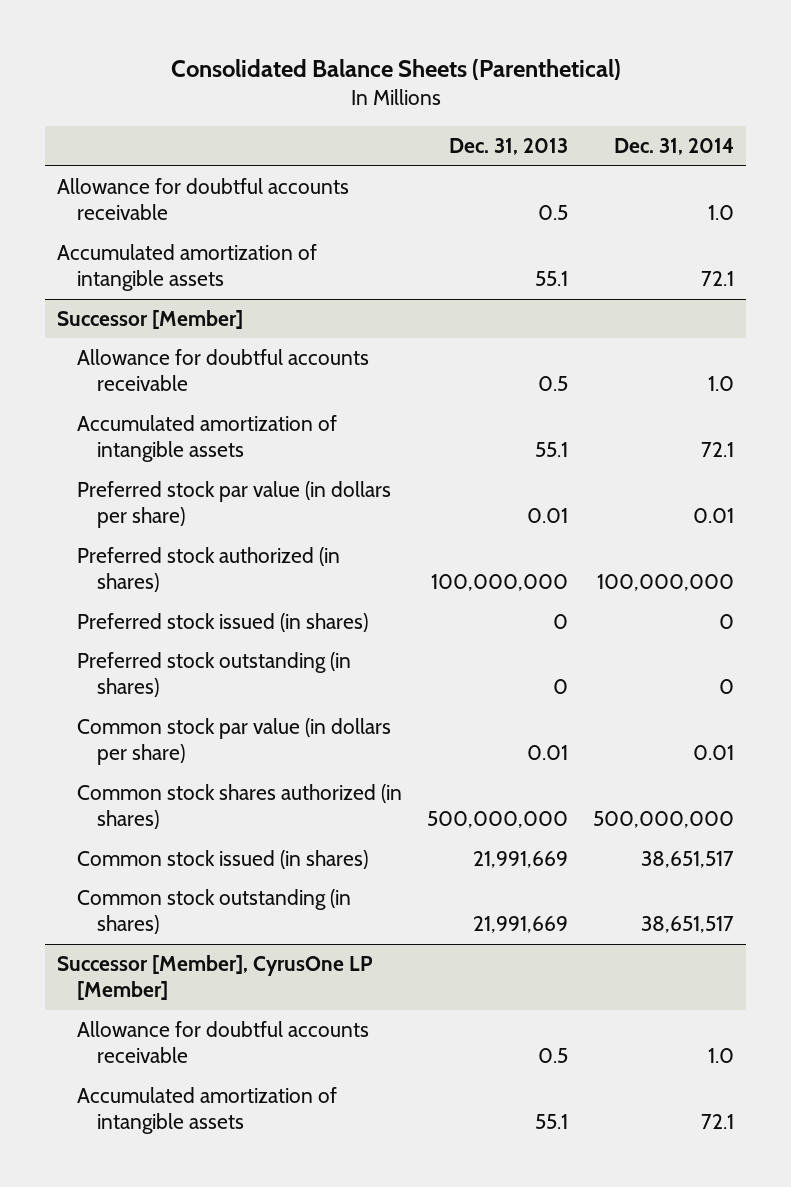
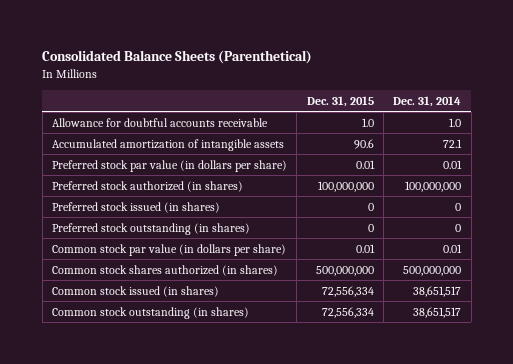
[448,138,568,156] Dec. 31, 2013 -> none
none -> [306,95,374,107] Dec. 31, 2015
[57,310,244,330] Successor [Member] -> none
[77,349,370,392] Allowance for doubtful accounts receivable -> none
[77,415,338,463] Accumulated amortization of intangible assets -> none
[57,955,374,1001] Successor [Member], CyrusOne LP [Member] -> none
[77,1021,370,1064] Allowance for doubtful accounts receivable -> none
[77,1087,338,1135] Accumulated amortization of intangible assets -> none

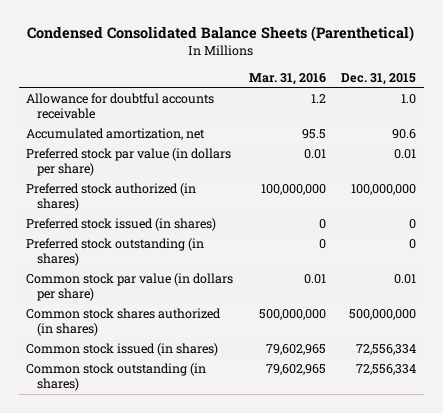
[42,50,313,65] Consolidated Balance Sheets (Parenthetical) -> [27,26,415,43] Condensed Consolidated Balance Sheets (Parenthetical)
[393,95,462,107] Dec. 31, 2014 -> none
none -> [248,73,326,86] Mar. 31, 2016
[51,138,284,151] Accumulated amortization of intangible assets -> [26,128,206,141] Accumulated amortization, net

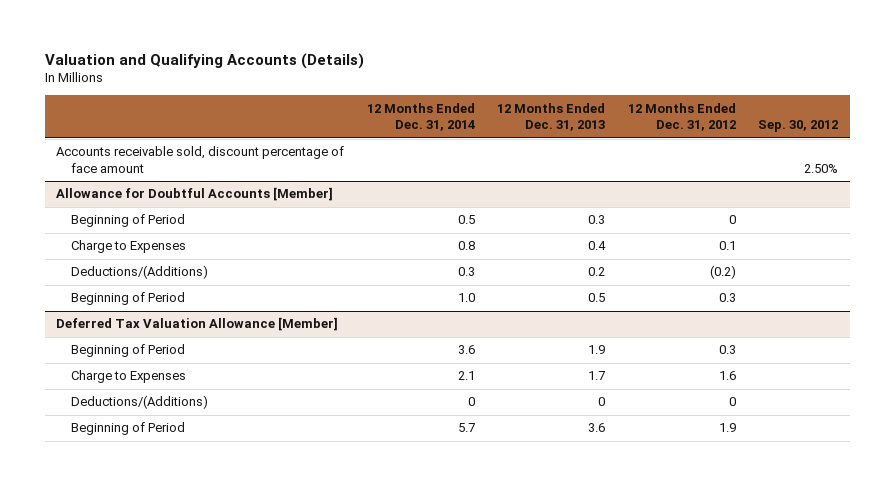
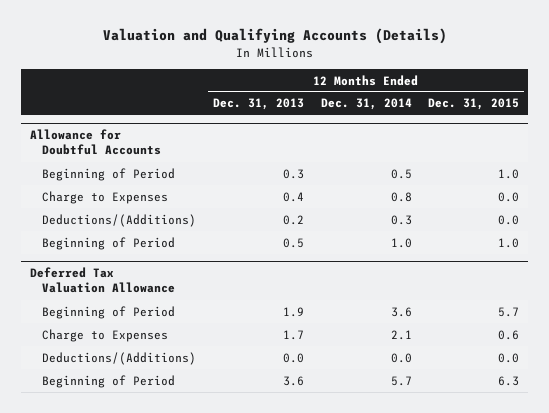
[627,102,736,132] 12 Months Ended Dec. 31, 2012 -> none
[758,120,839,133] Sep. 30, 2012 -> none
none -> [428,98,520,111] Dec. 31, 2015
[56,146,345,173] Accounts receivable sold, discount percentage of face amount -> none
[56,187,334,202] Allowance for Doubtful Accounts [Member] -> [29,129,161,156] Allowance for Doubtful Accounts
[56,317,339,332] Deferred Tax Valuation Allowance [Member] -> [29,267,175,294] Deferred Tax Valuation Allowance
[467,397,475,407] 0 -> [390,352,412,363] 0.0
[598,397,606,407] 0 -> [282,352,304,363] 0.0

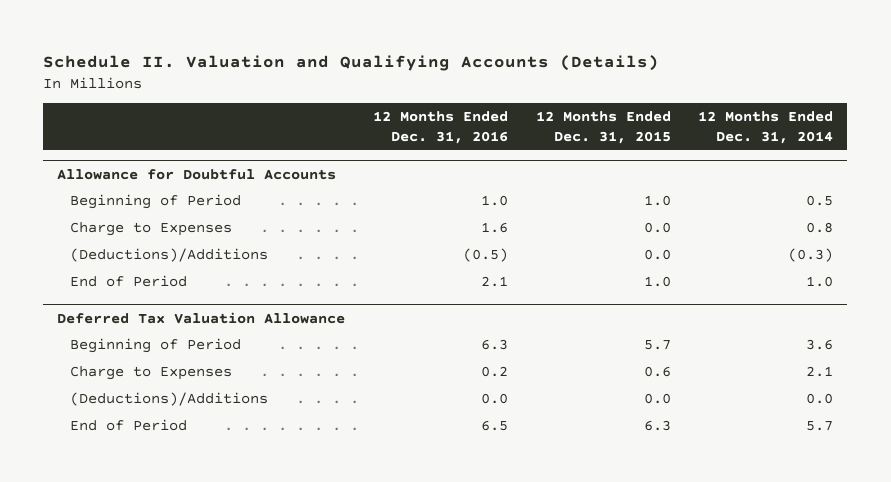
[102,28,447,45] Valuation and Qualifying Accounts (Details) -> [43,55,660,72] Schedule II. Valuation and Qualifying Accounts (Details)
[212,98,304,111] Dec. 31, 2013 -> none
none -> [372,111,508,144] 12 Months Ended Dec. 31, 2016
[41,213,196,227] Deductions/(Additions) -> [70,247,269,262] (Deductions)/Additions
[390,214,412,225] 0.3 -> [788,247,834,262] (0.3)
[41,236,175,250] Beginning of Period -> [70,274,188,287] End of Period
[41,351,196,365] Deductions/(Additions) -> [70,391,269,406] (Deductions)/Additions
[41,374,175,388] Beginning of Period -> [70,418,188,431] End of Period

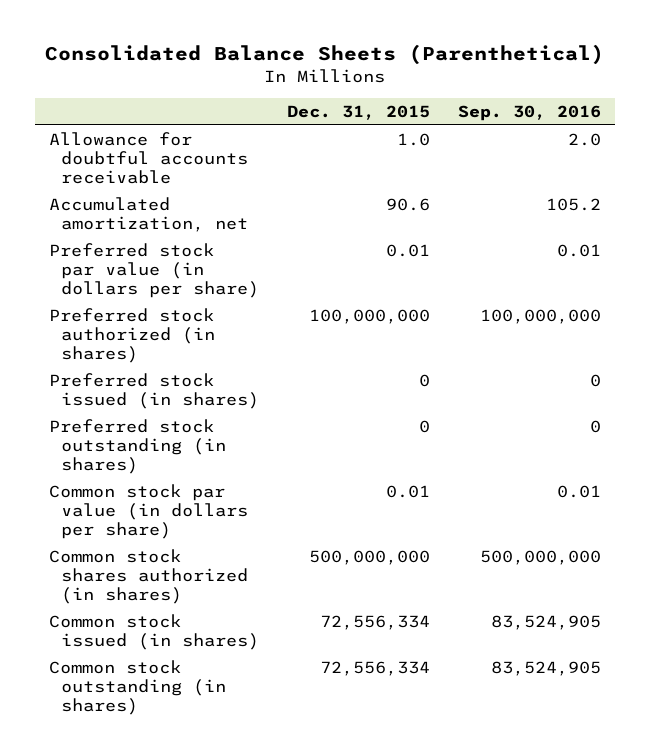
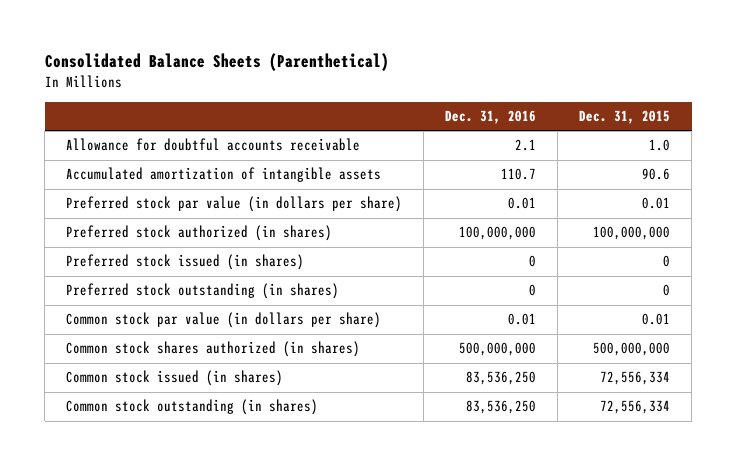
[457,104,601,121] Sep. 30, 2016 -> none
none -> [445,109,537,124] Dec. 31, 2016
[49,197,248,232] Accumulated amortization, net -> [66,167,382,183] Accumulated amortization of intangible assets

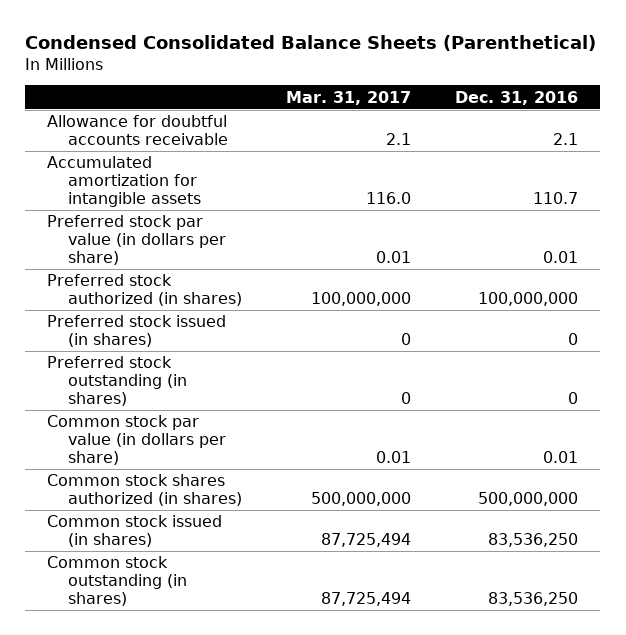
[44,53,389,72] Consolidated Balance Sheets (Parenthetical) -> [25,35,597,52] Condensed Consolidated Balance Sheets (Parenthetical)
[579,109,671,124] Dec. 31, 2015 -> none
none -> [286,90,412,105] Mar. 31, 2017
[66,167,382,183] Accumulated amortization of intangible assets -> [47,156,202,207] Accumulated amortization for intangible assets

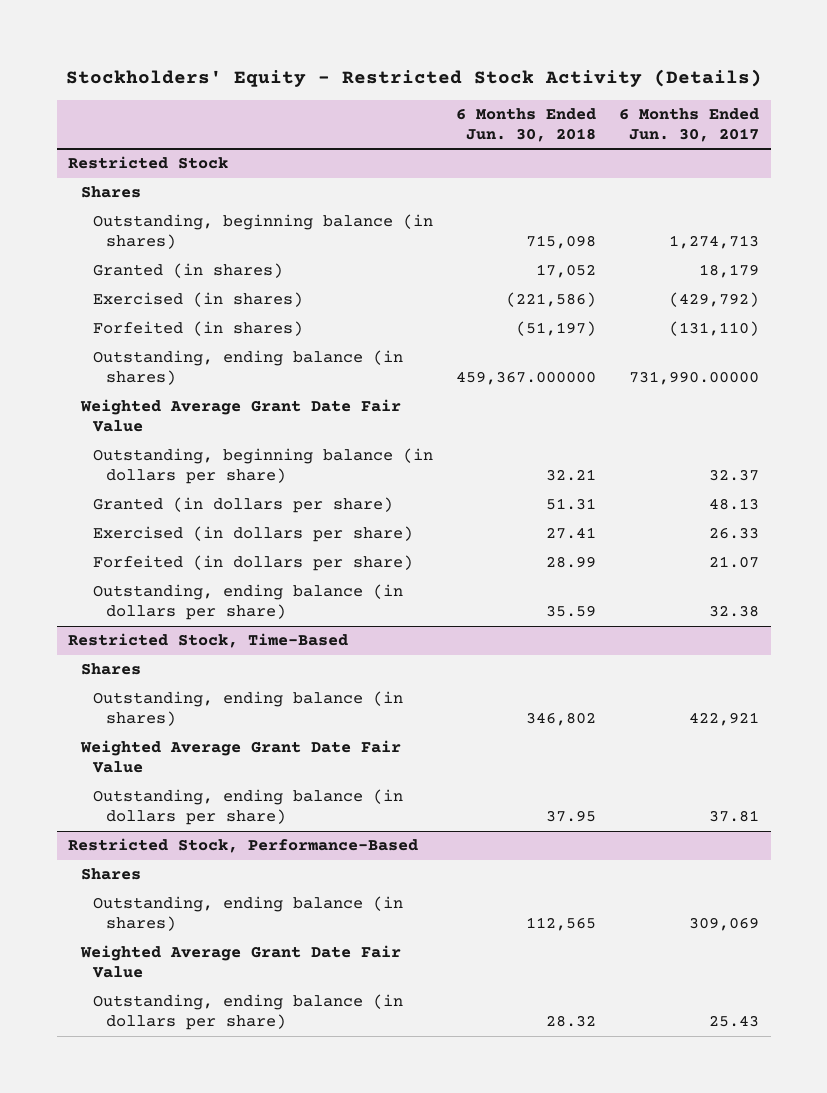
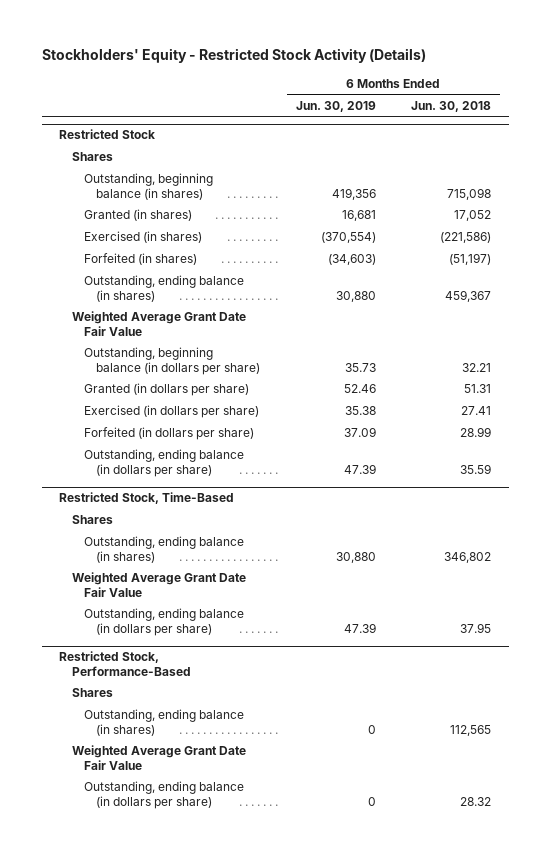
[619,107,760,142] 6 Months Ended Jun. 30, 2017 -> none
none -> [295,100,376,112] Jun. 30, 2019
[456,371,597,386] 459,367.000000 -> [445,289,492,302] 459,367

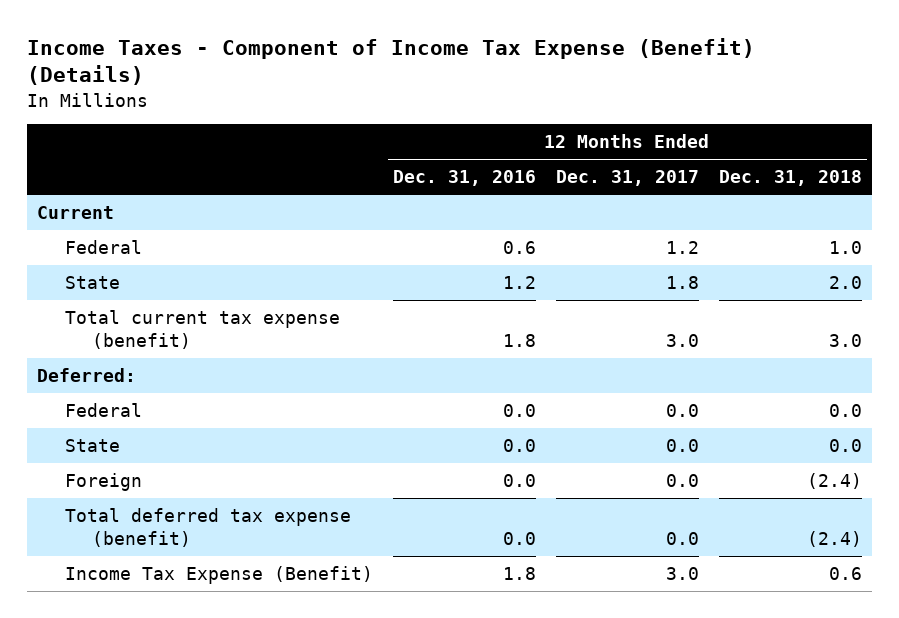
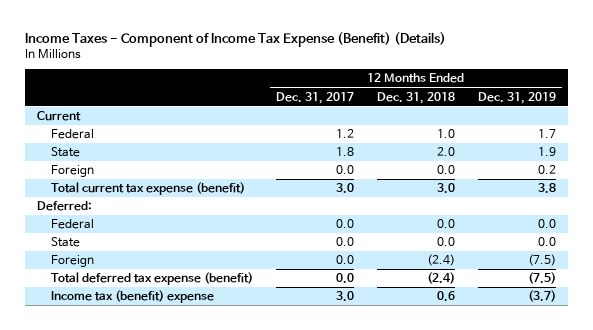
[392,170,536,187] Dec. 31, 2016 -> none
none -> [478,91,557,104] Dec. 31, 2019
none -> [50,165,94,178] Foreign
[64,566,373,585] Income Tax Expense (Benefit) -> [50,290,214,304] Income tax (benefit) expense

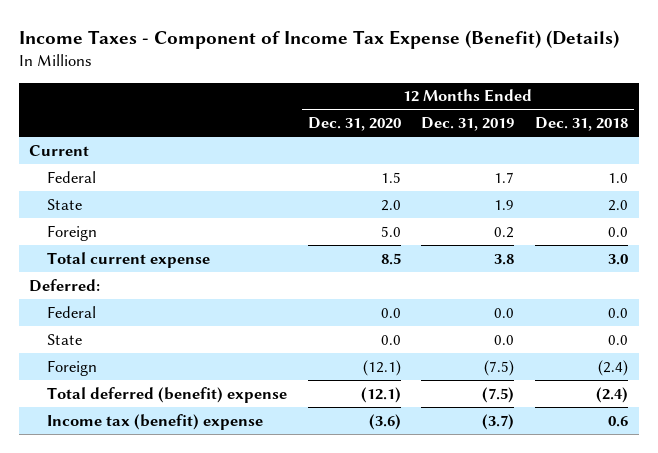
[275,91,354,104] Dec. 31, 2017 -> none
none -> [307,117,401,132] Dec. 31, 2020
[50,182,245,196] Total current tax expense (benefit) -> [46,251,210,268] Total current expense
[50,272,253,286] Total deferred tax expense (benefit) -> [46,386,287,403] Total deferred (benefit) expense

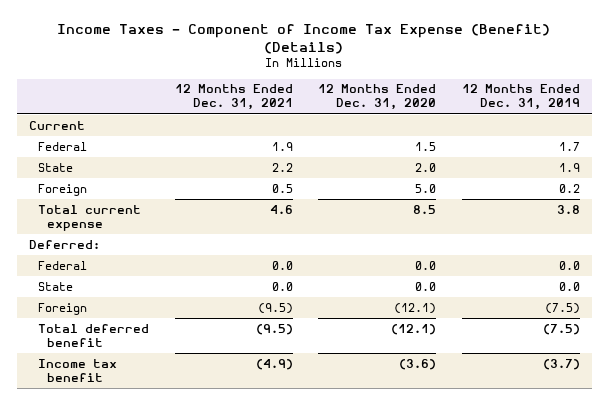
[535,117,629,132] Dec. 31, 2018 -> none
none -> [174,84,293,111] 12 Months Ended Dec. 31, 2021
[46,386,287,403] Total deferred (benefit) expense -> [38,323,150,347] Total deferred benefit
[46,413,263,430] Income tax (benefit) expense -> [38,358,118,382] Income tax benefit

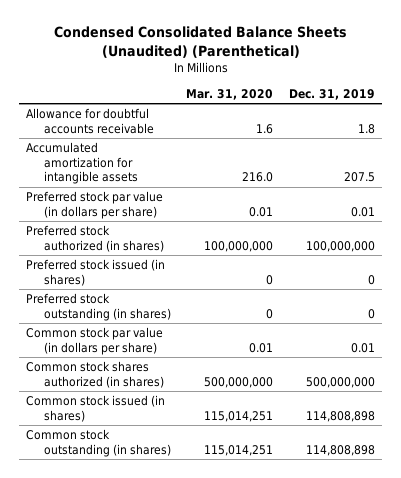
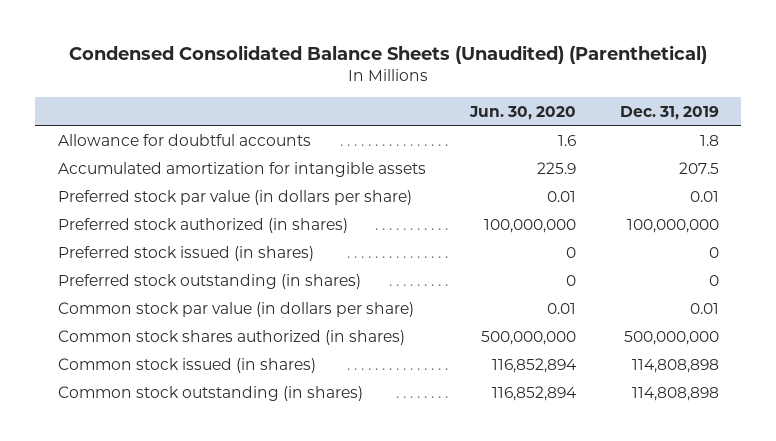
[186,88,274,100] Mar. 31, 2020 -> none
none -> [468,105,576,120] Jun. 30, 2020
[26,108,154,134] Allowance for doubtful accounts receivable -> [57,133,311,146] Allowance for doubtful accounts

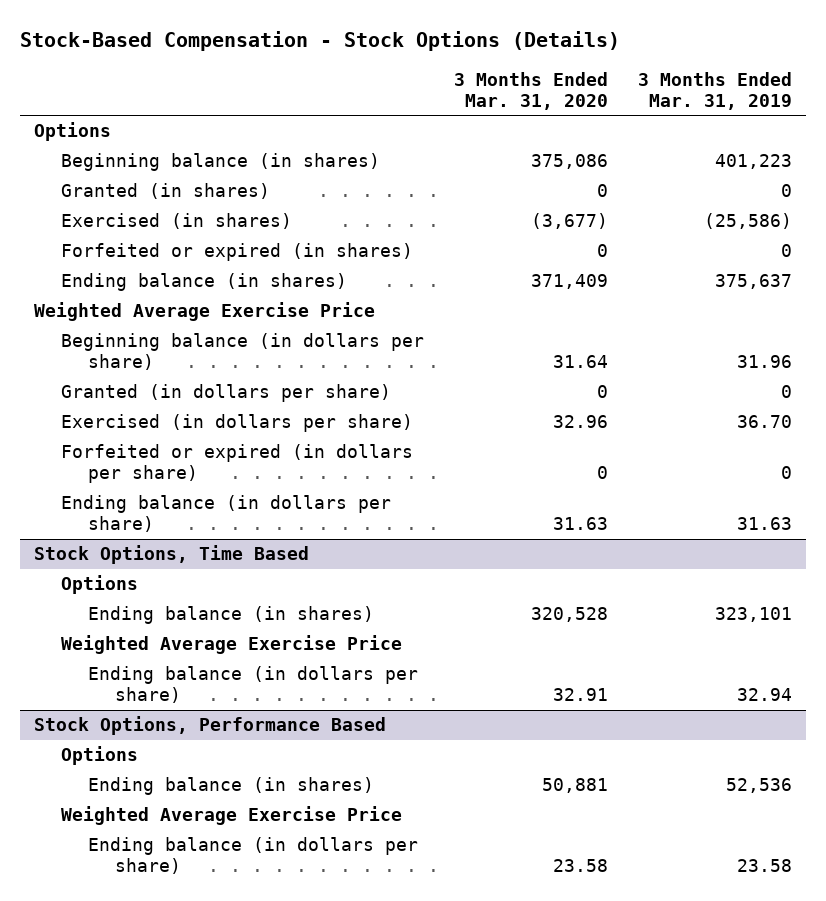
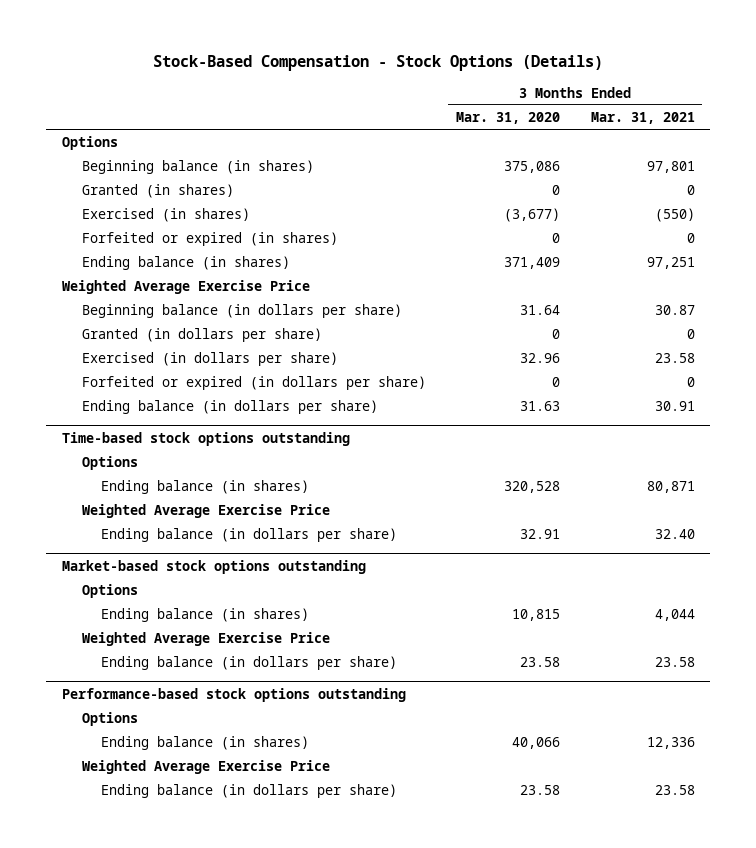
[637,71,792,110] 3 Months Ended Mar. 31, 2019 -> none
none -> [590,111,695,124] Mar. 31, 2021
[34,545,310,565] Stock Options, Time Based -> [61,431,350,446] Time-based stock options outstanding
[34,716,387,736] Stock Options, Performance Based -> [61,559,366,574] Market-based stock options outstanding
[541,778,608,794] 50,881 -> [512,608,561,621] 10,815
none -> [61,687,406,702] Performance-based stock options outstanding
none -> [81,711,138,726] Options
none -> [101,735,310,750] Ending balance (in shares)
none -> [81,759,330,774] Weighted Average Exercise Price
none -> [101,783,398,798] Ending balance (in dollars per share)

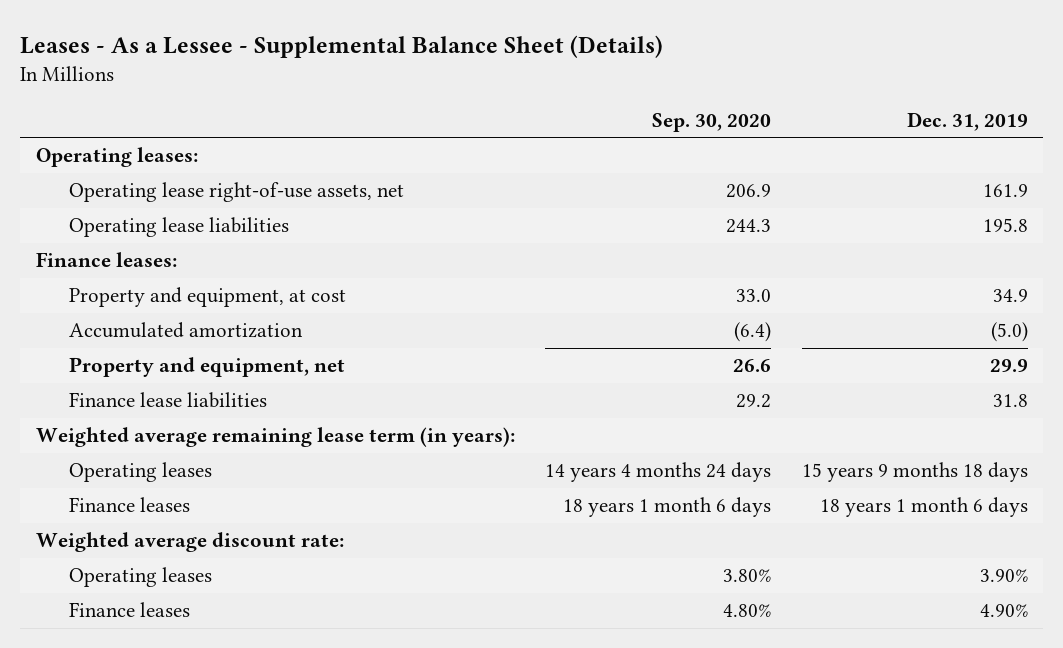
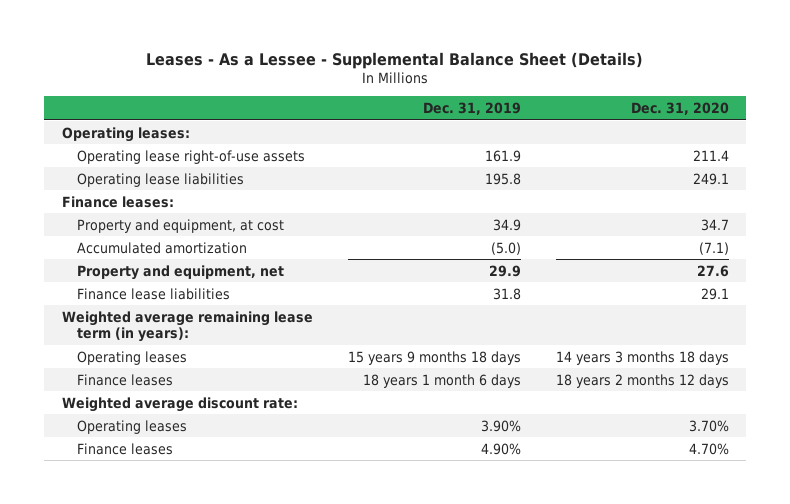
[652,112,772,132] Sep. 30, 2020 -> none
none -> [630,101,729,115] Dec. 31, 2020
[68,182,404,203] Operating lease right-of-use assets, net -> [76,149,305,164] Operating lease right-of-use assets

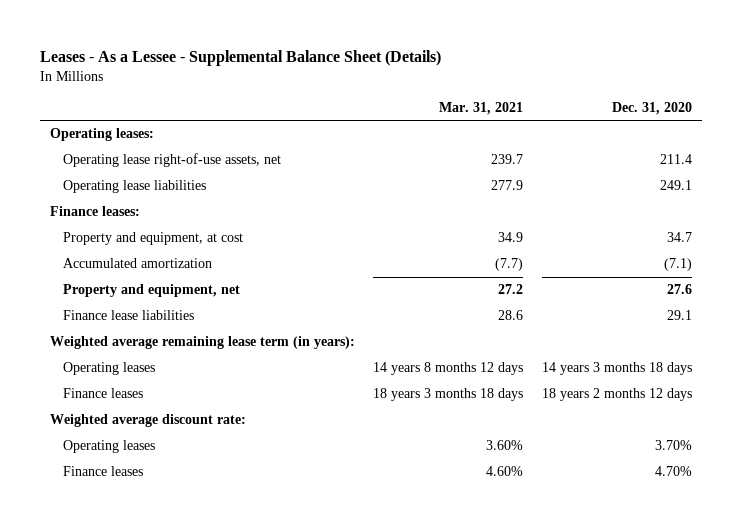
[422,101,521,115] Dec. 31, 2019 -> none
none -> [439,102,524,116] Mar. 31, 2021
[76,149,305,164] Operating lease right-of-use assets -> [62,153,281,168] Operating lease right-of-use assets, net

